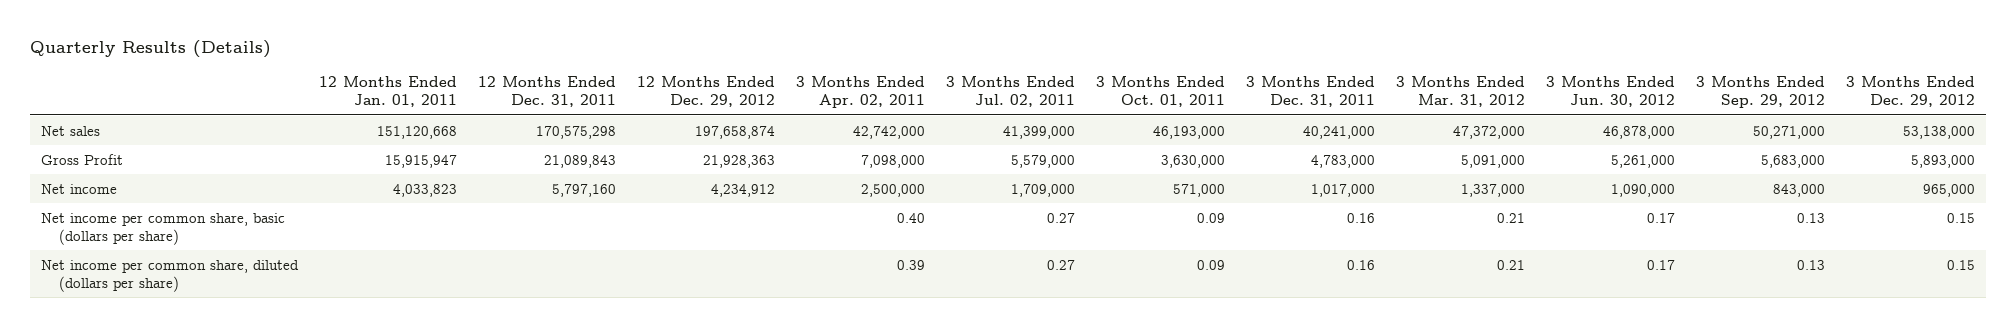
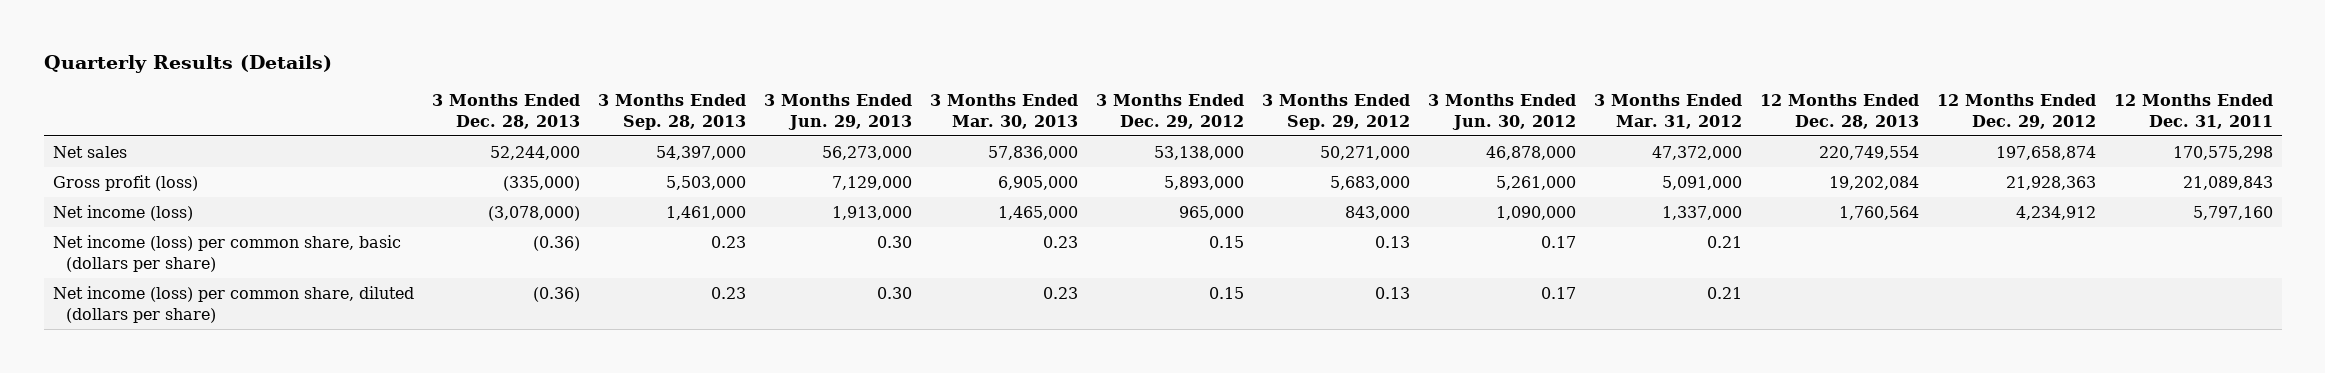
[319,75,458,107] 12 Months Ended Jan. 01, 2011 -> none
[796,75,926,108] 3 Months Ended Apr. 02, 2011 -> none
[946,75,1076,107] 3 Months Ended Jul. 02, 2011 -> none
[1096,75,1226,107] 3 Months Ended Oct. 01, 2011 -> none
[1246,75,1376,107] 3 Months Ended Dec. 31, 2011 -> none
none -> [431,93,580,129] 3 Months Ended Dec. 28, 2013
none -> [597,93,746,130] 3 Months Ended Sep. 28, 2013
none -> [763,93,912,130] 3 Months Ended Jun. 29, 2013
none -> [929,93,1078,129] 3 Months Ended Mar. 30, 2013
none -> [1759,93,1919,129] 12 Months Ended Dec. 28, 2013
[41,153,124,165] Gross Profit -> [52,175,198,192] Gross profit (loss)
[41,183,118,194] Net income -> [52,205,193,222] Net income (loss)
[41,212,286,245] Net income per common share, basic (dollars per share) -> [52,235,401,272] Net income (loss) per common share, basic (dollars per share)
[41,259,300,292] Net income per common share, diluted (dollars per share) -> [52,286,414,323] Net income (loss) per common share, diluted (dollars per share)

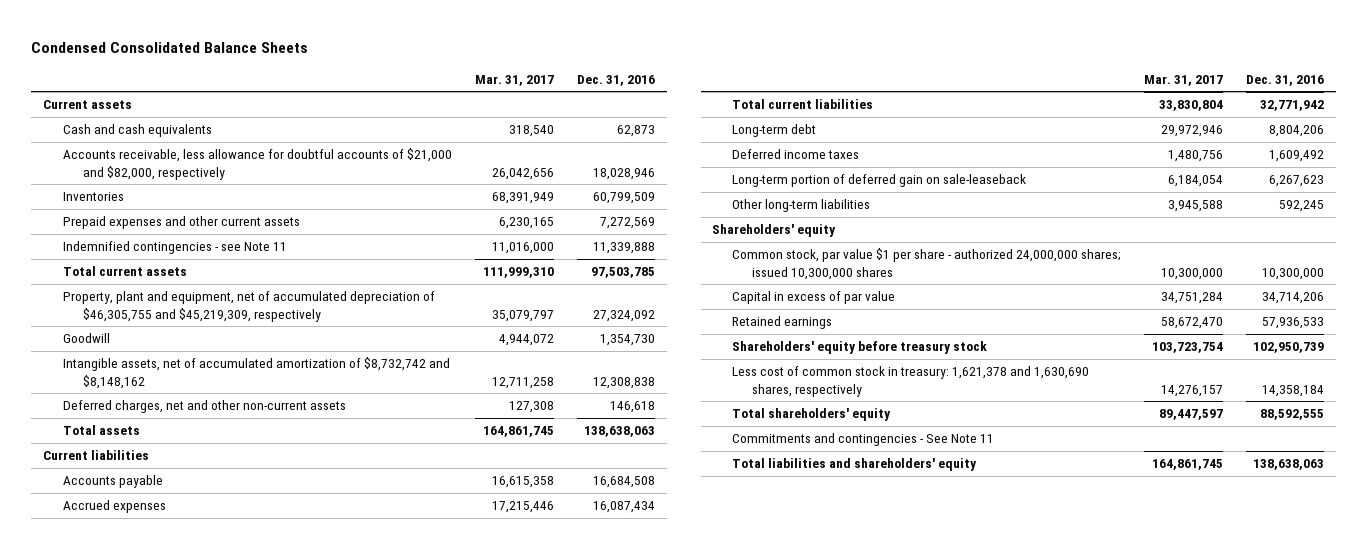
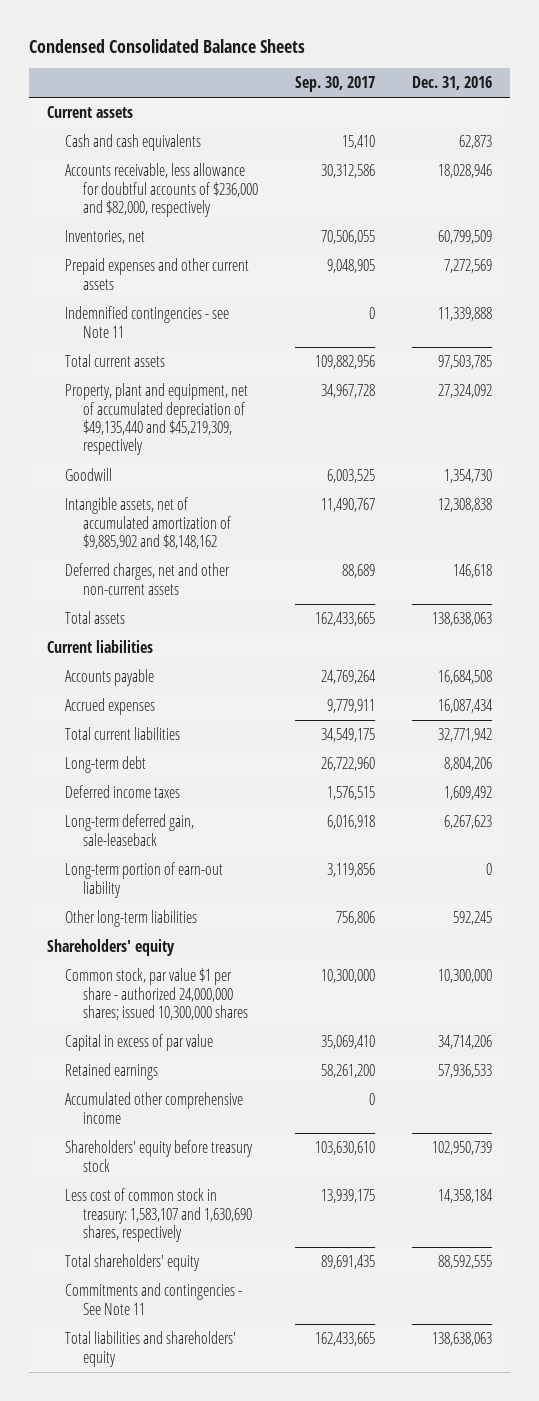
[474,74,554,86] Mar. 31, 2017 -> none
none -> [294,76,375,93] Sep. 30, 2017
[62,148,452,180] Accounts receivable, less allowance for doubtful accounts of $21,000 and $82,000, respectively -> [64,163,258,218] Accounts receivable, less allowance for doubtful accounts of $236,000 and $82,000, respectively
[62,192,124,202] Inventories -> [64,230,145,245] Inventories, net
[62,291,435,322] Property, plant and equipment, net of accumulated depreciation of $46,305,755 and $45,219,309, respectively -> [64,383,248,456] Property, plant and equipment, net of accumulated depreciation of $49,135,440 and $45,219,309, respectively
[62,357,450,389] Intangible assets, net of accumulated amortization of $8,732,742 and $8,148,162 -> [64,497,231,550] Intangible assets, net of accumulated amortization of $9,885,902 and $8,148,162
[732,174,1027,188] Long-term portion of deferred gain on sale-leaseback -> [64,814,194,846] Long-term deferred gain, sale-leaseback
none -> [64,862,223,898] Long-term portion of earn-out liability
none -> [64,1092,243,1124] Accumulated other comprehensive income
[732,366,1090,397] Less cost of common stock in treasury: 1,621,378 and 1,630,690 shares, respectively -> [64,1188,252,1243] Less cost of common stock in treasury: 1,583,107 and 1,630,690 shares, respectively

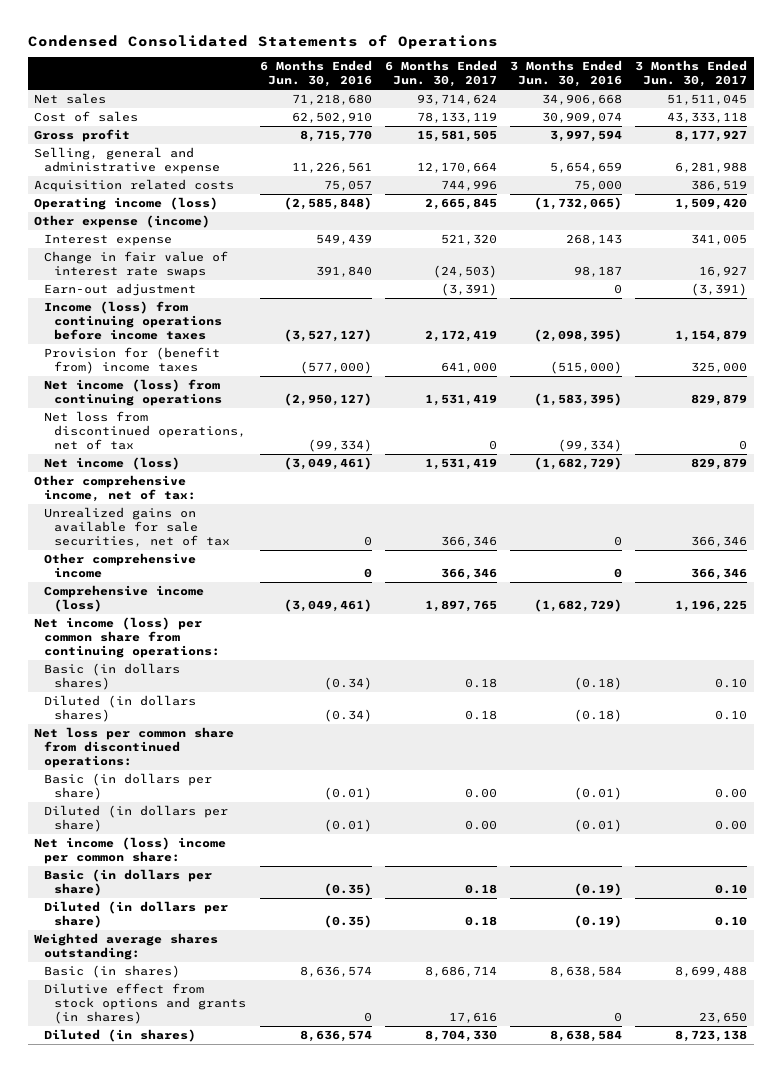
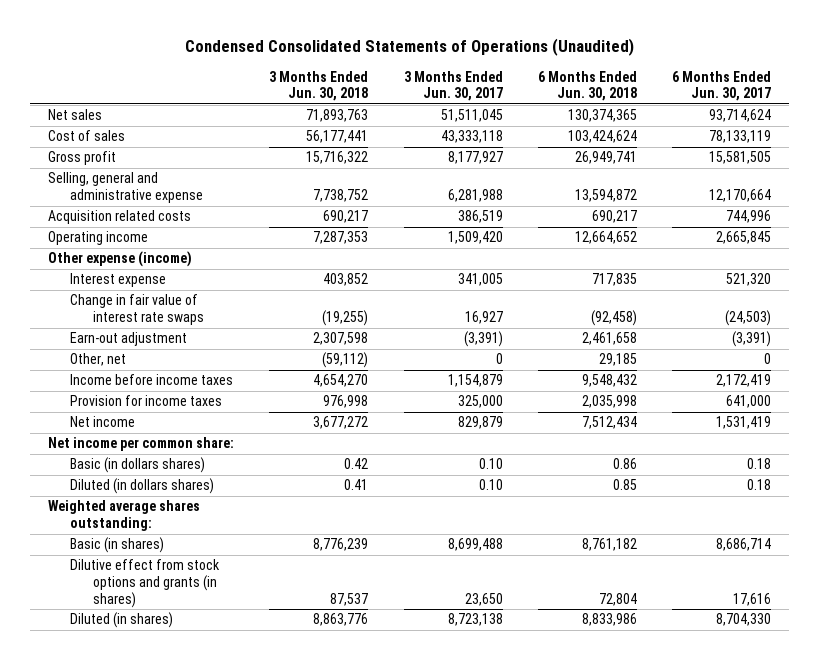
[27,34,498,49] Condensed Consolidated Statements of Operations -> [184,38,634,57] Condensed Consolidated Statements of Operations (Unaudited)
[259,60,372,88] 6 Months Ended Jun. 30, 2016 -> none
[510,60,623,88] 3 Months Ended Jun. 30, 2016 -> none
none -> [269,70,369,102] 3 Months Ended Jun. 30, 2018
none -> [537,70,637,102] 6 Months Ended Jun. 30, 2018
[34,196,219,210] Operating income (loss) -> [47,231,148,246] Operating income
[44,410,247,450] Net loss from discontinued operations, net of tax -> none
[44,456,181,470] Net income (loss) -> none
[34,474,197,502] Other comprehensive income, net of tax: -> none
[44,506,231,547] Unrealized gains on available for sale securities, net of tax -> none
[44,552,197,578] Other comprehensive income -> none
[44,584,205,612] Comprehensive income (loss) -> none
none -> [70,353,127,367] Other, net
[44,300,223,340] Income (loss) from continuing operations before income taxes -> [70,374,234,386] Income before income taxes
[44,346,221,374] Provision for (benefit from) income taxes -> [70,395,223,407] Provision for income taxes
[44,378,223,406] Net income (loss) from continuing operations -> [70,416,136,428] Net income
[34,616,221,658] Net income (loss) per common share from continuing operations: -> [47,437,234,452] Net income per common share:
[34,726,235,768] Net loss per common share from discontinued operations: -> none
[44,772,213,800] Basic (in dollars per share) -> none
[44,804,229,832] Diluted (in dollars per share) -> none
[34,836,227,864] Net income (loss) income per common share: -> none
[44,868,213,896] Basic (in dollars per share) -> none
[44,900,229,928] Diluted (in dollars per share) -> none

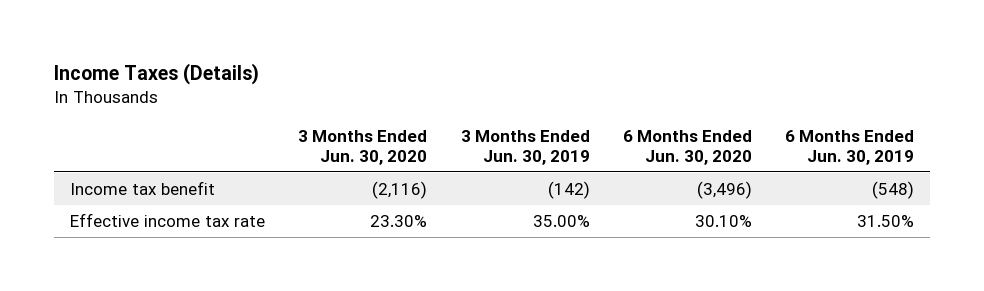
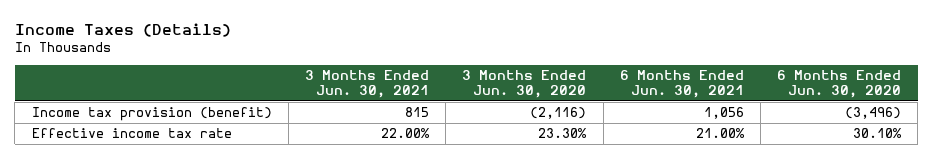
[460,129,590,165] 3 Months Ended Jun. 30, 2019 -> none
[784,129,914,165] 6 Months Ended Jun. 30, 2019 -> none
none -> [305,70,430,99] 3 Months Ended Jun. 30, 2021
none -> [619,70,744,99] 6 Months Ended Jun. 30, 2021
[70,180,216,195] Income tax benefit -> [31,107,272,122] Income tax provision (benefit)

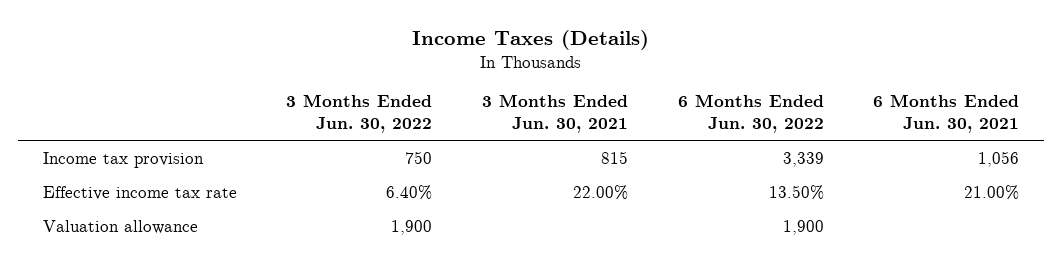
[462,70,587,99] 3 Months Ended Jun. 30, 2020 -> none
[777,70,902,99] 6 Months Ended Jun. 30, 2020 -> none
none -> [286,94,433,134] 3 Months Ended Jun. 30, 2022
none -> [677,94,824,134] 6 Months Ended Jun. 30, 2022
[31,107,272,122] Income tax provision (benefit) -> [42,151,204,168] Income tax provision
none -> [42,219,198,234] Valuation allowance

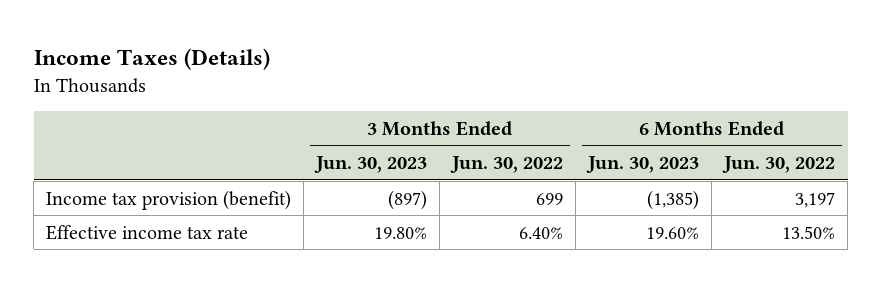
[482,94,629,134] 3 Months Ended Jun. 30, 2021 -> none
[873,94,1020,134] 6 Months Ended Jun. 30, 2021 -> none
none -> [314,156,428,174] Jun. 30, 2023
none -> [586,156,700,174] Jun. 30, 2023
[42,151,204,168] Income tax provision -> [46,189,292,210] Income tax provision (benefit)
[405,150,433,164] 750 -> [536,192,564,205] 699
[782,151,824,167] 3,339 -> [795,191,836,208] 3,197
[42,219,198,234] Valuation allowance -> none

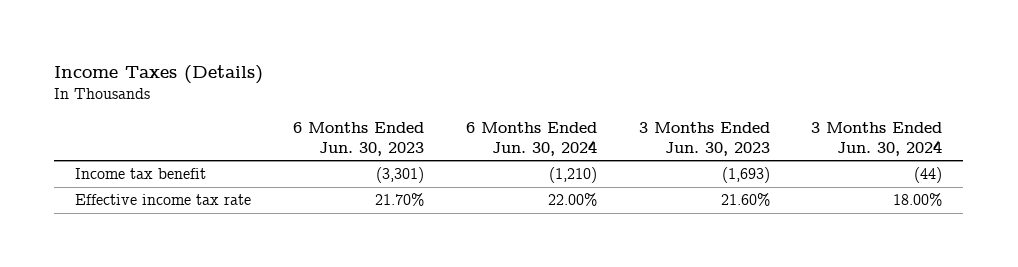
[450,156,564,174] Jun. 30, 2022 -> none
[722,156,836,174] Jun. 30, 2022 -> none
none -> [465,122,597,156] 6 Months Ended Jun. 30, 2024
none -> [811,122,943,156] 3 Months Ended Jun. 30, 2024
[46,189,292,210] Income tax provision (benefit) -> [75,168,207,180] Income tax benefit
[388,189,428,210] (897) -> [721,167,770,184] (1,693)
[647,189,700,210] (1,385) -> [375,167,424,184] (3,301)
[374,226,428,239] 19.80% -> [720,193,770,207] 21.60%
[646,226,700,239] 19.60% -> [374,193,424,207] 21.70%

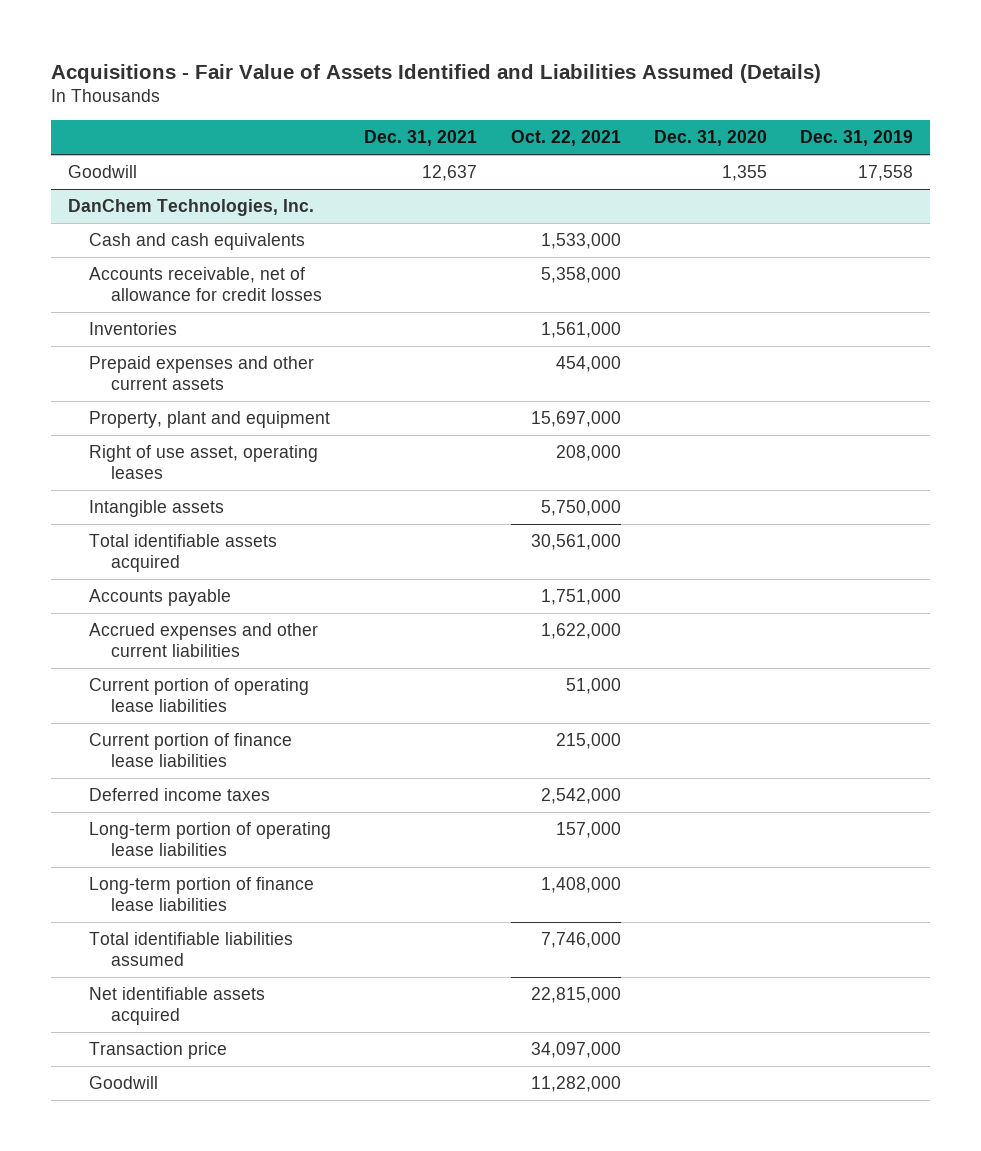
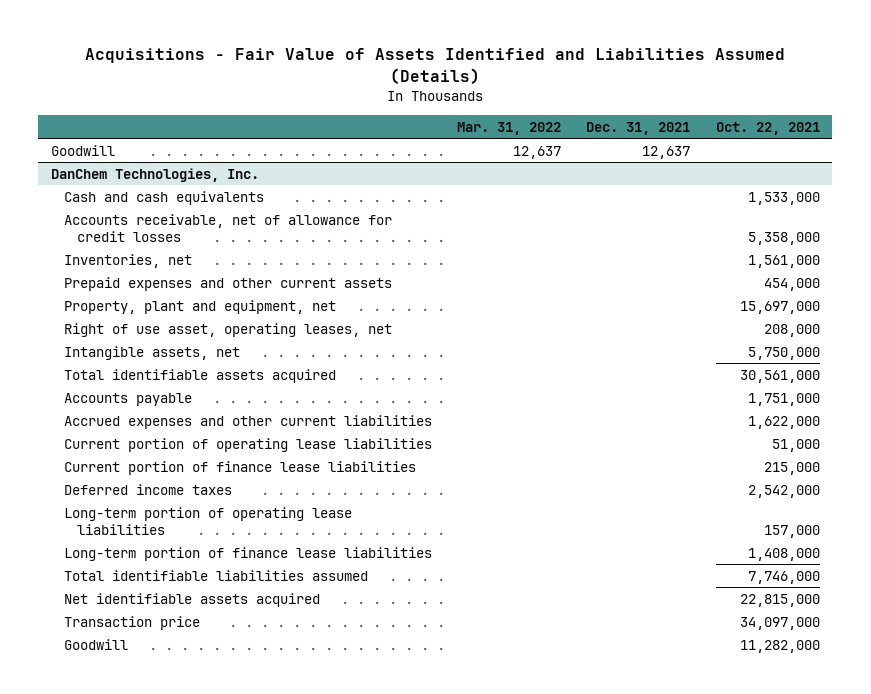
[653,130,767,147] Dec. 31, 2020 -> none
[800,130,914,147] Dec. 31, 2019 -> none
none -> [457,121,562,135] Mar. 31, 2022
[89,322,178,336] Inventories -> [63,253,192,268] Inventories, net
[89,411,331,429] Property, plant and equipment -> [63,299,336,314] Property, plant and equipment, net
[89,445,319,479] Right of use asset, operating leases -> [63,322,392,337] Right of use asset, operating leases, net
[89,500,225,518] Intangible assets -> [63,345,240,360] Intangible assets, net

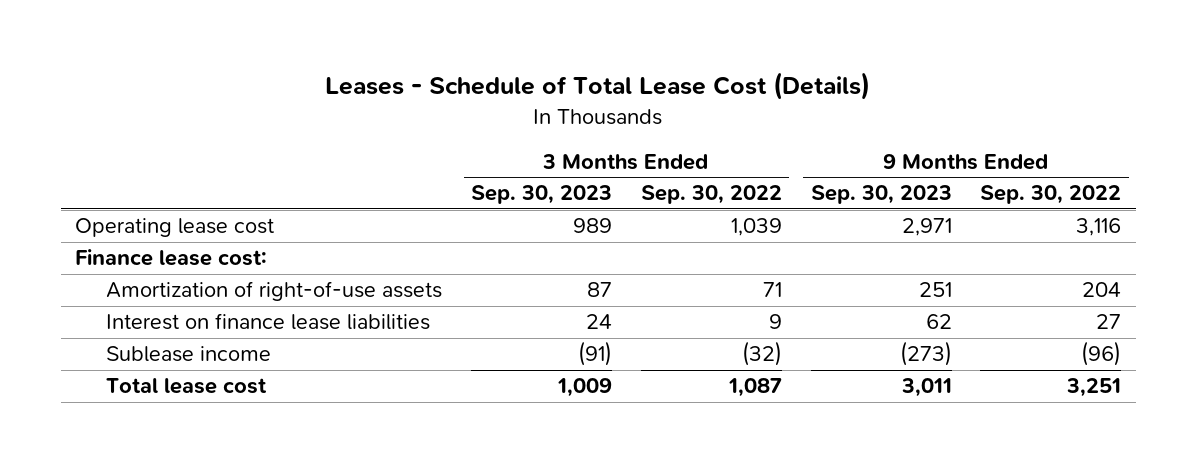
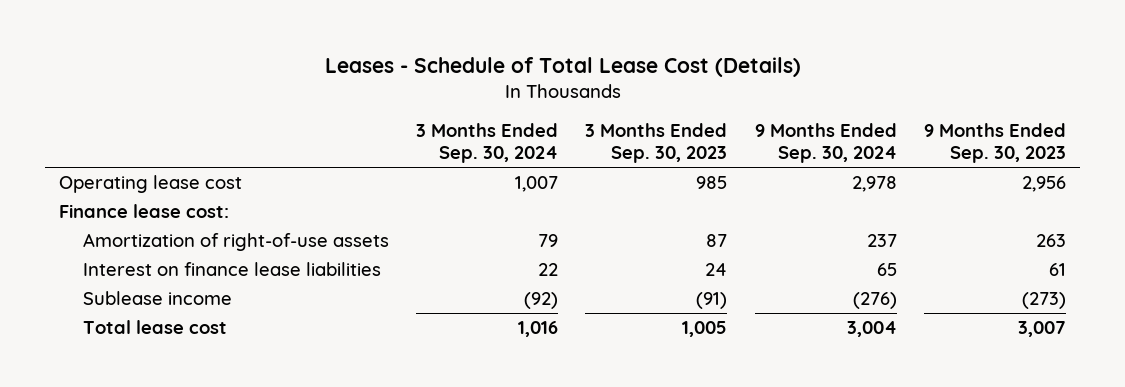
[640,185,782,205] Sep. 30, 2022 -> none
[980,185,1122,205] Sep. 30, 2022 -> none
none -> [415,123,558,164] 3 Months Ended Sep. 30, 2024
none -> [754,123,897,164] 9 Months Ended Sep. 30, 2024
[572,218,612,234] 989 -> [696,175,728,189] 985
[901,218,952,237] 2,971 -> [1022,175,1067,192] 2,956
[918,282,952,298] 251 -> [1036,233,1067,247] 263
[925,314,952,330] 62 -> [1049,262,1067,276] 61
[556,378,612,398] 1,009 -> [682,320,728,337] 1,005
[900,378,952,398] 3,011 -> [1018,320,1067,337] 3,007

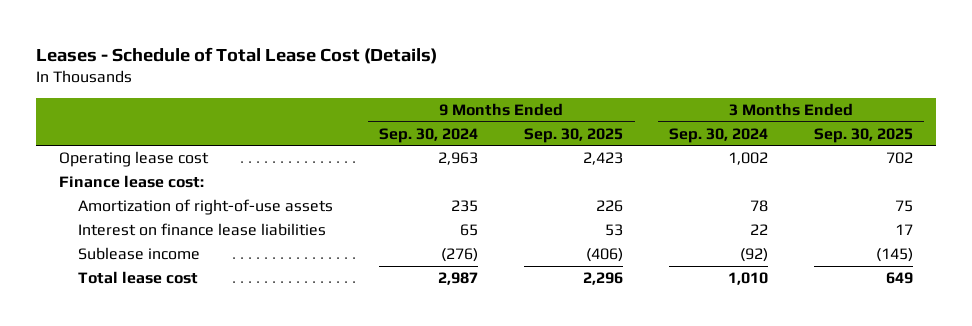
[585,123,728,164] 3 Months Ended Sep. 30, 2023 -> none
[924,123,1067,164] 9 Months Ended Sep. 30, 2023 -> none
none -> [524,127,624,143] Sep. 30, 2025
none -> [813,127,913,143] Sep. 30, 2025
[514,175,558,192] 1,007 -> [728,151,769,165] 1,002
[851,175,897,192] 2,978 -> [438,151,479,165] 2,963
[537,233,558,247] 79 -> [750,199,769,212] 78
[866,233,897,247] 237 -> [451,199,479,212] 235
[517,320,558,337] 1,016 -> [728,271,769,285] 1,010
[846,320,897,337] 3,004 -> [438,271,479,285] 2,987

